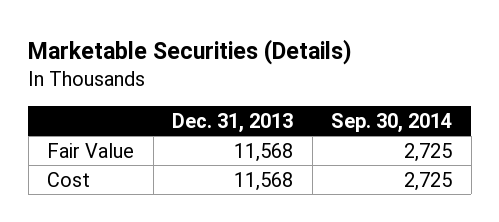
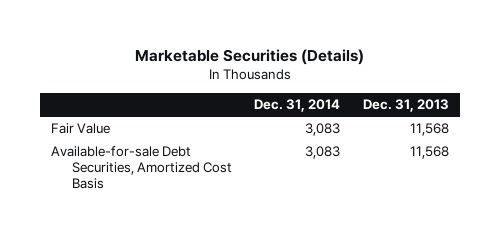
[331,112,453,133] Sep. 30, 2014 -> none
none -> [254,99,341,113] Dec. 31, 2014
[47,171,91,187] Cost -> [51,146,232,190] Available-for-sale Debt Securities, Amortized Cost Basis

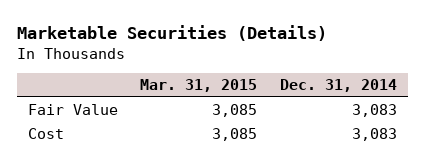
[362,99,449,113] Dec. 31, 2013 -> none
none -> [140,79,258,93] Mar. 31, 2015
[51,146,232,190] Available-for-sale Debt Securities, Amortized Cost Basis -> [28,128,65,140] Cost

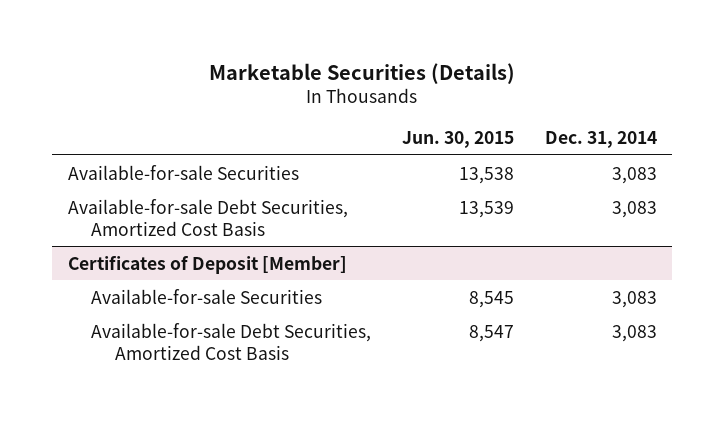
[140,79,258,93] Mar. 31, 2015 -> none
none -> [402,130,515,148] Jun. 30, 2015
[28,104,119,116] Fair Value -> [67,164,299,180] Available-for-sale Securities
[28,128,65,140] Cost -> [67,198,348,236] Available-for-sale Debt Securities, Amortized Cost Basis
none -> [67,254,347,274] Certificates of Deposit [Member]
none -> [91,288,323,304] Available-for-sale Securities
none -> [91,322,372,360] Available-for-sale Debt Securities, Amortized Cost Basis

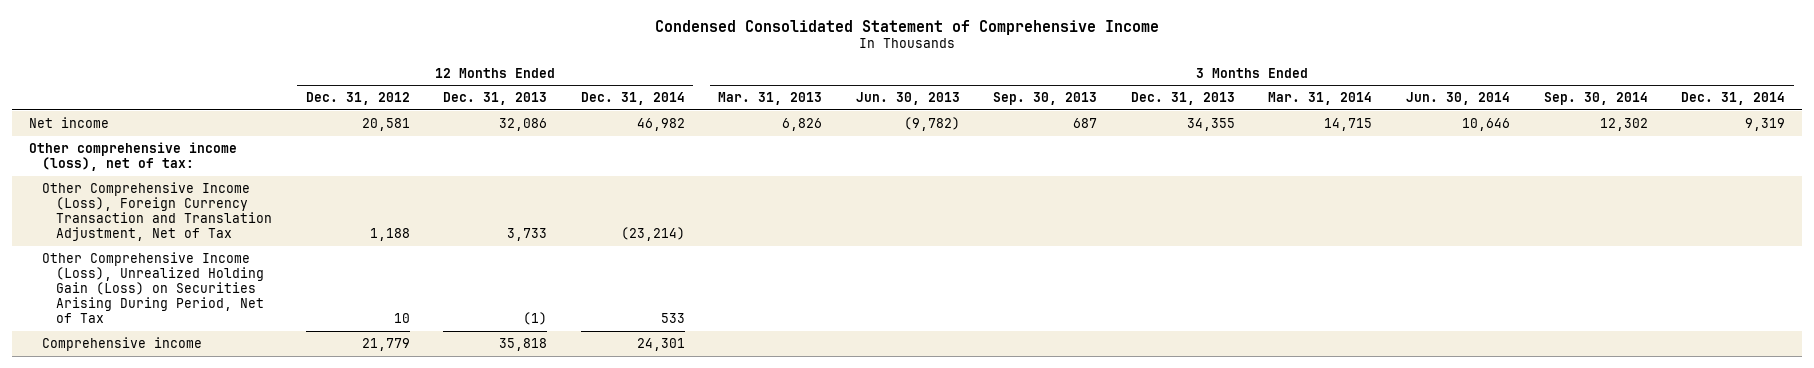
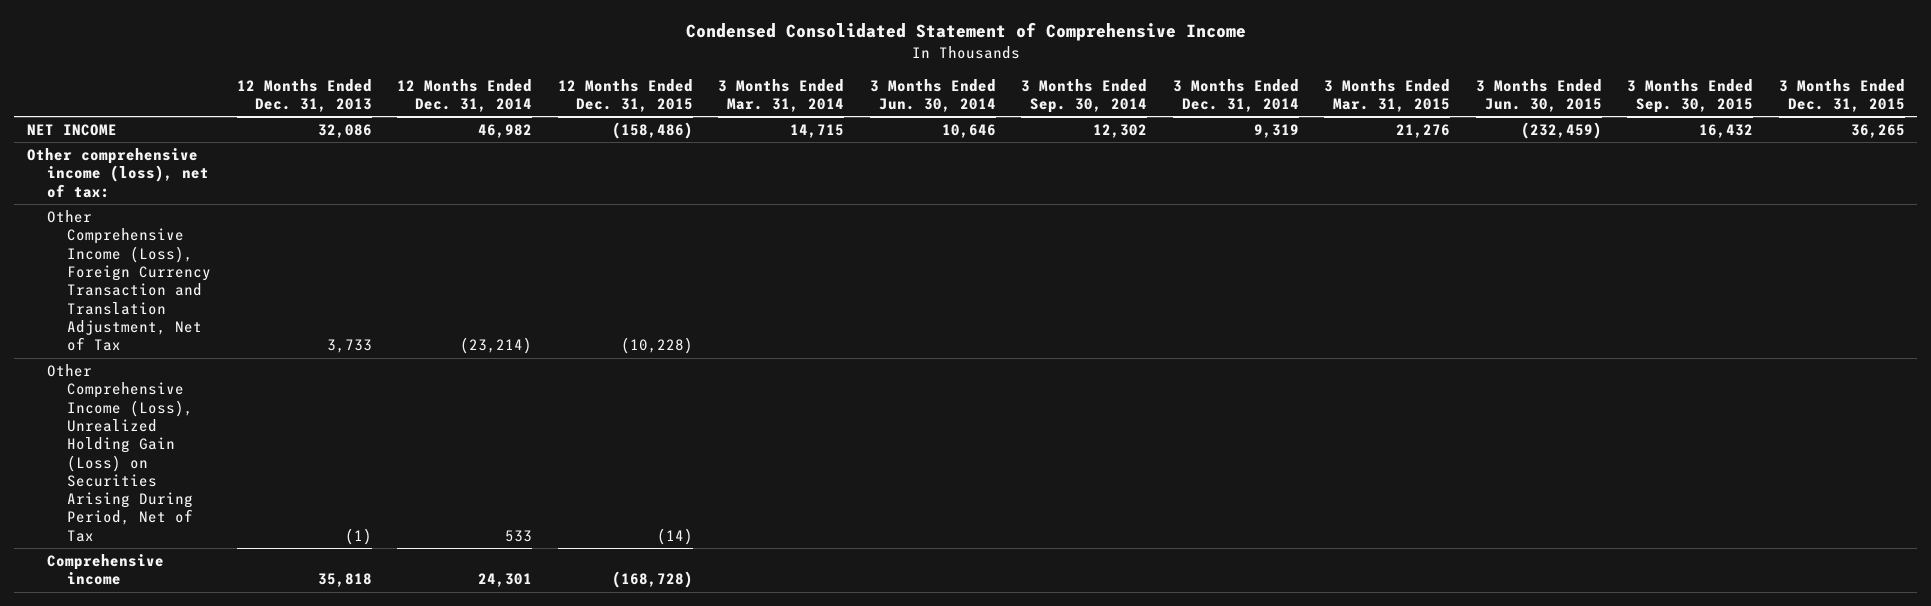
[305,92,410,106] Dec. 31, 2012 -> none
[718,92,823,106] Mar. 31, 2013 -> none
[855,92,960,106] Jun. 30, 2013 -> none
[993,92,1098,106] Sep. 30, 2013 -> none
[1130,92,1235,106] Dec. 31, 2013 -> none
none -> [557,78,693,113] 12 Months Ended Dec. 31, 2015
none -> [1324,78,1451,113] 3 Months Ended Mar. 31, 2015
none -> [1475,78,1602,113] 3 Months Ended Jun. 30, 2015
none -> [1627,78,1754,114] 3 Months Ended Sep. 30, 2015
none -> [1778,78,1905,113] 3 Months Ended Dec. 31, 2015
[28,116,109,128] Net income -> [26,123,117,136] NET INCOME

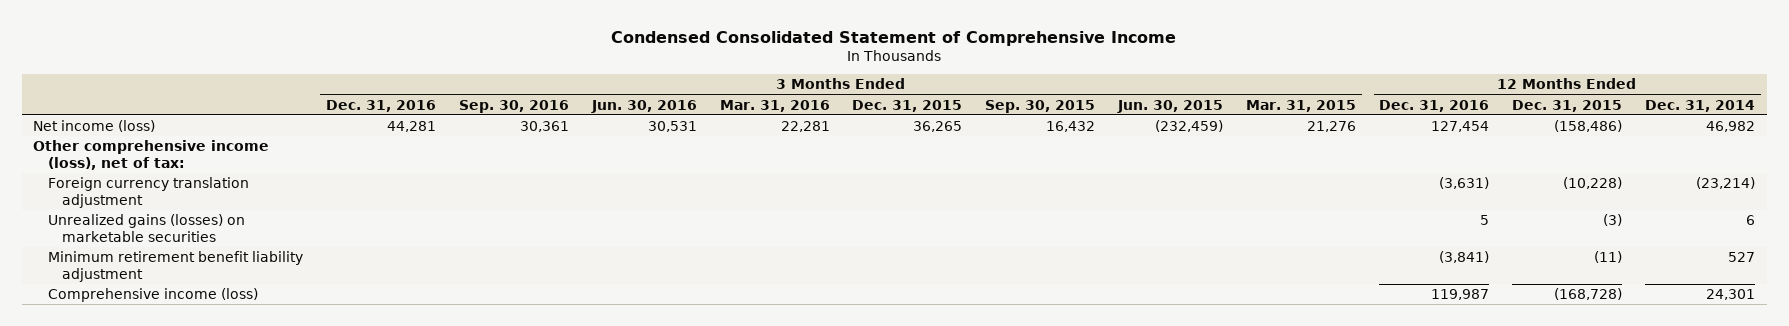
[236,78,372,113] 12 Months Ended Dec. 31, 2013 -> none
[718,78,845,113] 3 Months Ended Mar. 31, 2014 -> none
[869,78,996,113] 3 Months Ended Jun. 30, 2014 -> none
[1021,78,1148,114] 3 Months Ended Sep. 30, 2014 -> none
[1172,78,1299,113] 3 Months Ended Dec. 31, 2014 -> none
none -> [325,99,436,112] Dec. 31, 2016
none -> [458,99,569,113] Sep. 30, 2016
none -> [590,99,697,113] Jun. 30, 2016
none -> [719,99,830,112] Mar. 31, 2016
none -> [1379,99,1490,112] Dec. 31, 2016
[26,123,117,136] NET INCOME -> [33,120,156,133] Net income (loss)
[46,209,212,352] Other Comprehensive Income (Loss), Foreign Currency Transaction and Translation Adjustment, Net of Tax -> [47,177,249,208] Foreign currency translation adjustment
[46,363,194,542] Other Comprehensive Income (Loss), Unrealized Holding Gain (Loss) on Securities Arising During Period, Net of Tax -> [47,214,245,242] Unrealized gains (losses) on marketable securities
[505,529,533,542] 533 -> [1746,215,1756,226] 6
[656,527,693,545] (14) -> [1603,214,1623,227] (3)
none -> [47,251,303,282] Minimum retirement benefit liability adjustment
[46,553,164,586] Comprehensive income -> [47,288,258,303] Comprehensive income (loss)

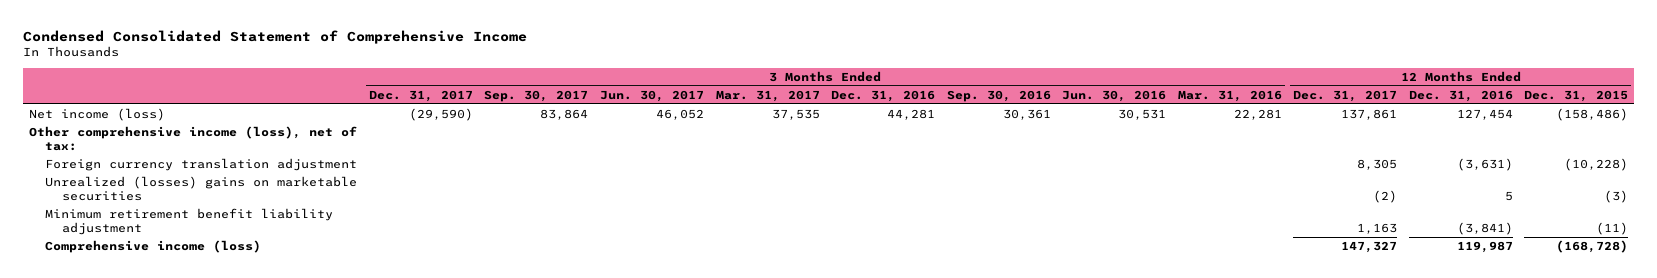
[852,99,963,112] Dec. 31, 2015 -> none
[985,99,1096,113] Sep. 30, 2015 -> none
[1117,99,1224,113] Jun. 30, 2015 -> none
[1246,99,1357,112] Mar. 31, 2015 -> none
[1645,99,1756,112] Dec. 31, 2014 -> none
none -> [368,89,473,102] Dec. 31, 2017
none -> [484,89,589,102] Sep. 30, 2017
none -> [600,89,705,102] Jun. 30, 2017
none -> [715,89,820,102] Mar. 31, 2017
none -> [1293,89,1398,102] Dec. 31, 2017
[47,214,245,242] Unrealized gains (losses) on marketable securities -> [45,176,358,201] Unrealized (losses) gains on marketable securities

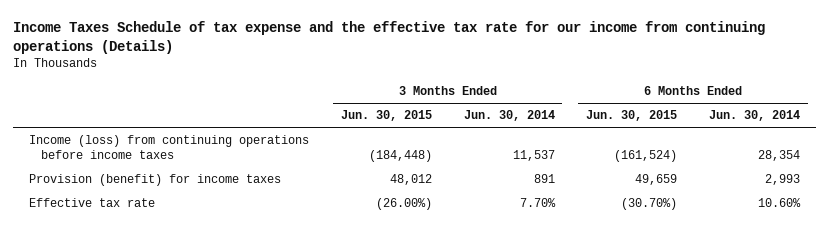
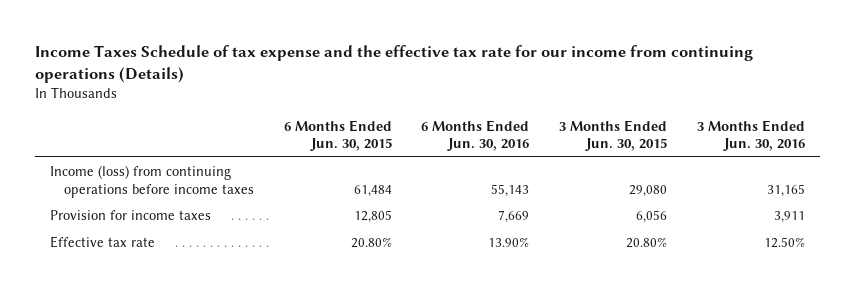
[463,110,555,122] Jun. 30, 2014 -> none
[708,110,800,122] Jun. 30, 2014 -> none
none -> [421,119,530,152] 6 Months Ended Jun. 30, 2016
none -> [697,119,806,152] 3 Months Ended Jun. 30, 2016
[368,149,432,162] (184,448) -> [629,184,668,197] 29,080
[614,149,678,162] (161,524) -> [353,184,392,197] 61,484
[29,173,282,186] Provision (benefit) for income taxes -> [49,209,211,220] Provision for income taxes
[389,173,432,185] 48,012 -> [636,209,668,223] 6,056
[635,173,678,185] 49,659 -> [353,209,392,223] 12,805
[375,197,432,210] (26.00%) -> [626,236,668,248] 20.80%
[621,197,678,210] (30.70%) -> [350,236,392,248] 20.80%

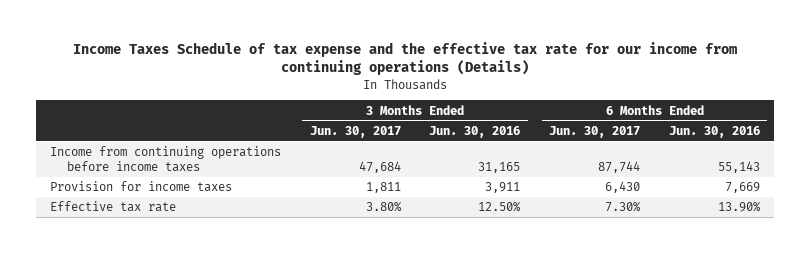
[283,119,392,152] 6 Months Ended Jun. 30, 2015 -> none
[559,119,668,152] 3 Months Ended Jun. 30, 2015 -> none
none -> [309,125,401,138] Jun. 30, 2017
none -> [549,125,641,138] Jun. 30, 2017
[49,164,254,198] Income (loss) from continuing operations before income taxes -> [49,146,281,172] Income from continuing operations before income taxes

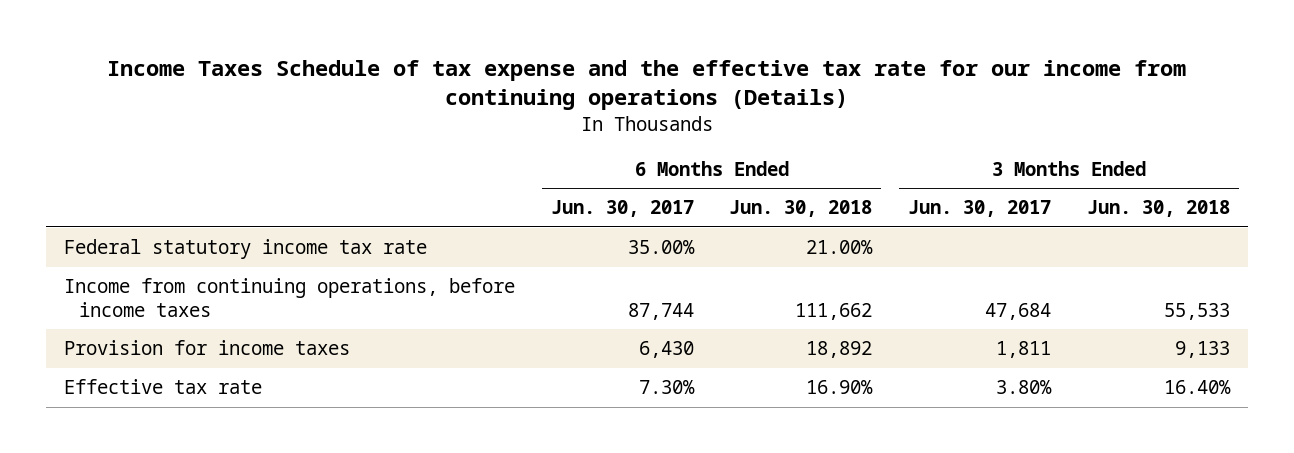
[429,125,521,138] Jun. 30, 2016 -> none
[669,125,761,138] Jun. 30, 2016 -> none
none -> [729,200,873,218] Jun. 30, 2018
none -> [1086,200,1230,218] Jun. 30, 2018
none -> [63,239,427,260] Federal statutory income tax rate
[49,146,281,172] Income from continuing operations before income taxes -> [63,278,515,317] Income from continuing operations, before income taxes

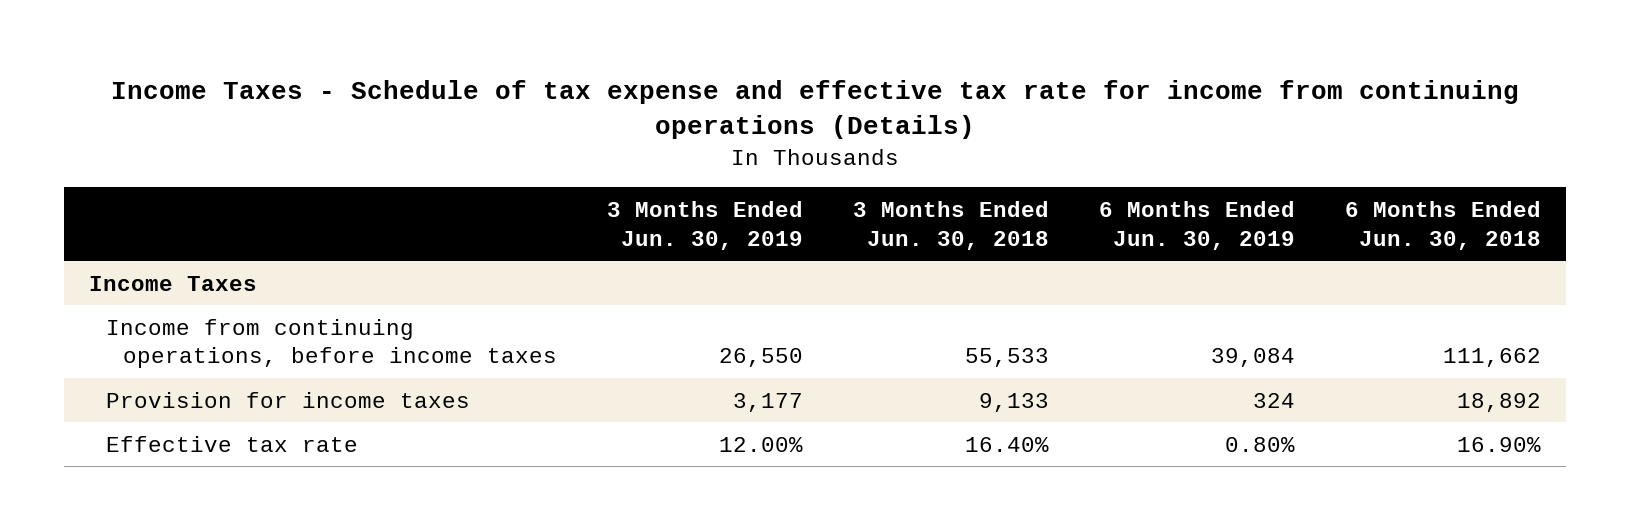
[106,59,1186,111] Income Taxes Schedule of tax expense and the effective tax rate for our income from continuing operations (Details) -> [110,80,1519,140] Income Taxes - Schedule of tax expense and effective tax rate for income from continuing operations (Details)
[550,200,694,218] Jun. 30, 2017 -> none
[908,200,1052,218] Jun. 30, 2017 -> none
none -> [606,200,803,250] 3 Months Ended Jun. 30, 2019
none -> [1098,200,1295,250] 6 Months Ended Jun. 30, 2019
[63,239,427,260] Federal statutory income tax rate -> none
none -> [88,275,257,291] Income Taxes

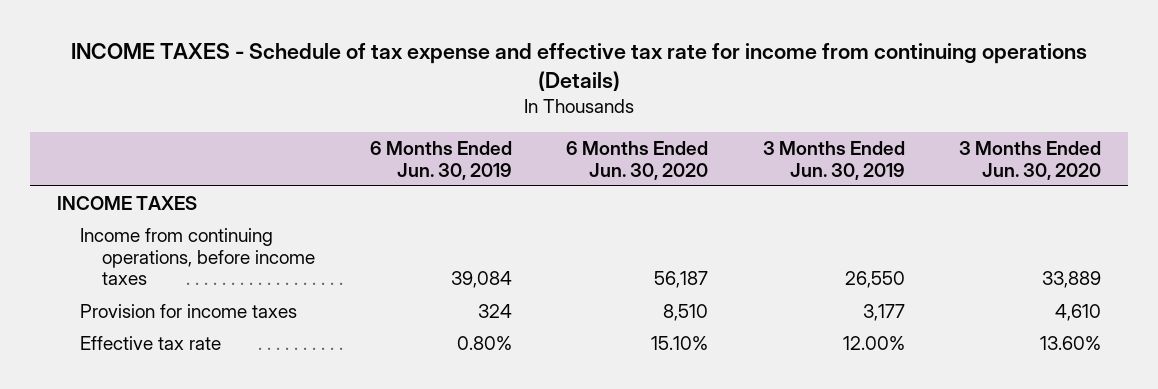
[110,80,1519,140] Income Taxes - Schedule of tax expense and effective tax rate for income from continuing operations (Details) -> [70,42,1087,91] INCOME TAXES - Schedule of tax expense and effective tax rate for income from continuing operations (Details)
[852,200,1049,250] 3 Months Ended Jun. 30, 2018 -> none
[1344,200,1541,250] 6 Months Ended Jun. 30, 2018 -> none
none -> [566,140,709,180] 6 Months Ended Jun. 30, 2020
none -> [958,140,1101,180] 3 Months Ended Jun. 30, 2020
[88,275,257,291] Income Taxes -> [56,195,197,210] INCOME TAXES

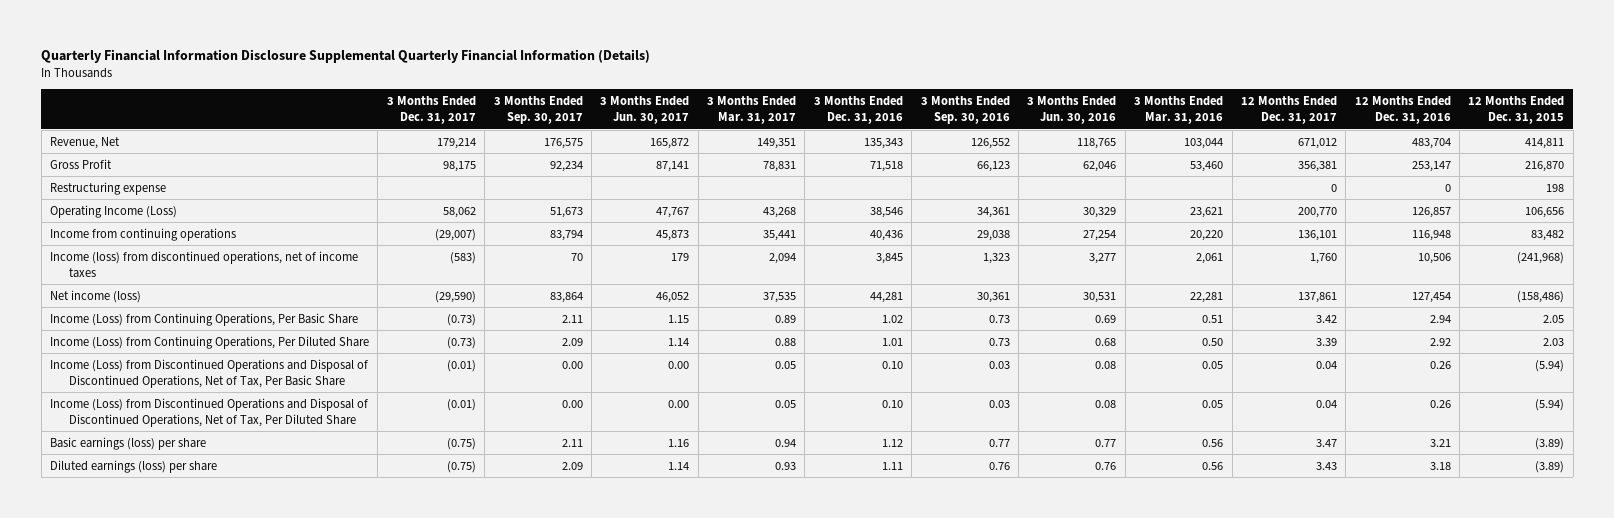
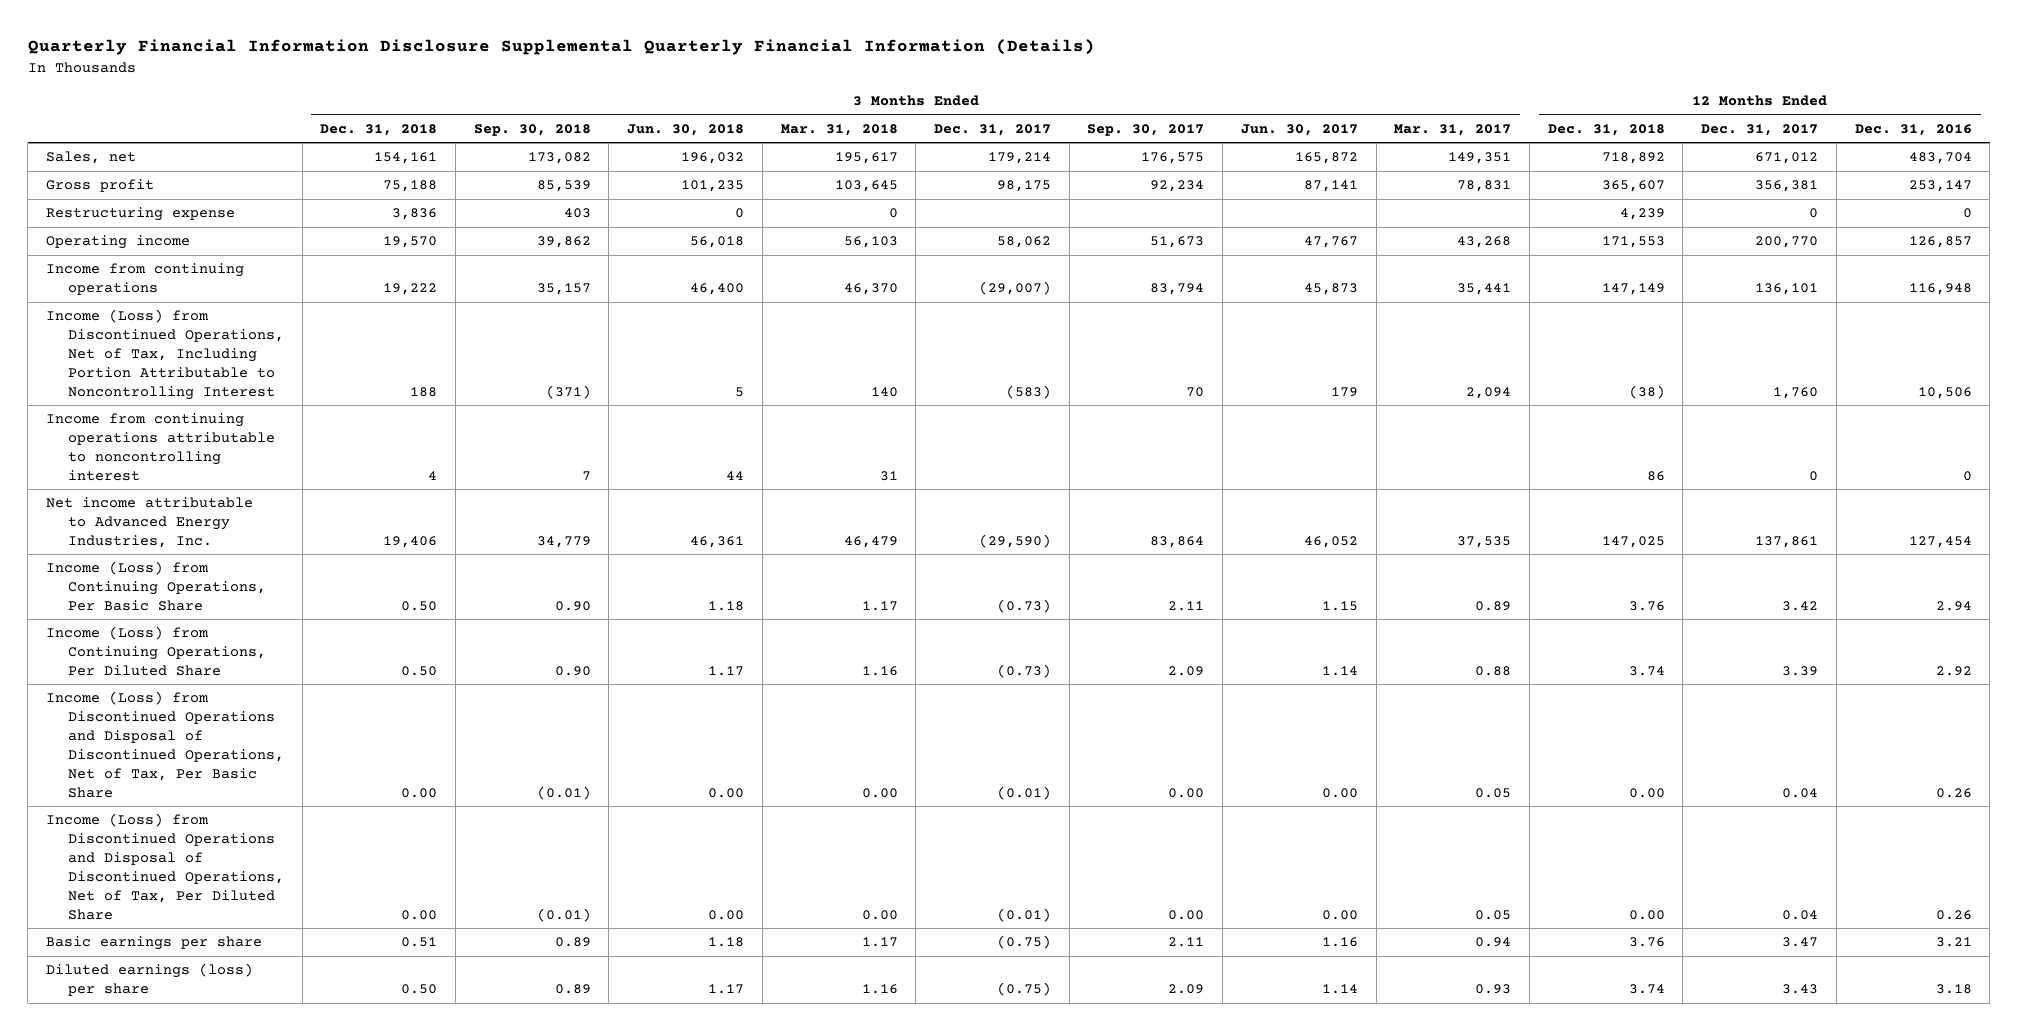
[813,96,903,124] 3 Months Ended Dec. 31, 2016 -> none
[920,96,1010,124] 3 Months Ended Sep. 30, 2016 -> none
[1027,96,1117,124] 3 Months Ended Jun. 30, 2016 -> none
[1134,96,1224,124] 3 Months Ended Mar. 31, 2016 -> none
[1468,96,1565,124] 12 Months Ended Dec. 31, 2015 -> none
none -> [320,124,438,137] Dec. 31, 2018
none -> [473,124,591,137] Sep. 30, 2018
none -> [627,124,745,137] Jun. 30, 2018
none -> [780,124,898,137] Mar. 31, 2018
none -> [1547,124,1665,137] Dec. 31, 2018
[50,136,121,149] Revenue, Net -> [45,151,136,165] Sales, net
[50,158,113,169] Gross Profit -> [45,179,154,193] Gross profit
[50,204,178,218] Operating Income (Loss) -> [45,235,190,250] Operating income
[50,250,359,278] Income (loss) from discontinued operations, net of income taxes -> [45,309,284,400] Income (Loss) from Discontinued Operations, Net of Tax, Including Portion Attributable to Noncontrolling Interest
none -> [45,413,275,482] Income from continuing operations attributable to noncontrolling interest
[50,289,142,303] Net income (loss) -> [45,497,253,549] Net income attributable to Advanced Energy Industries, Inc.
[50,436,207,450] Basic earnings (loss) per share -> [45,936,262,951] Basic earnings per share

